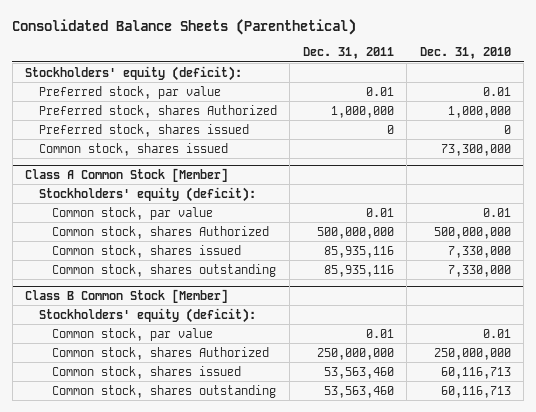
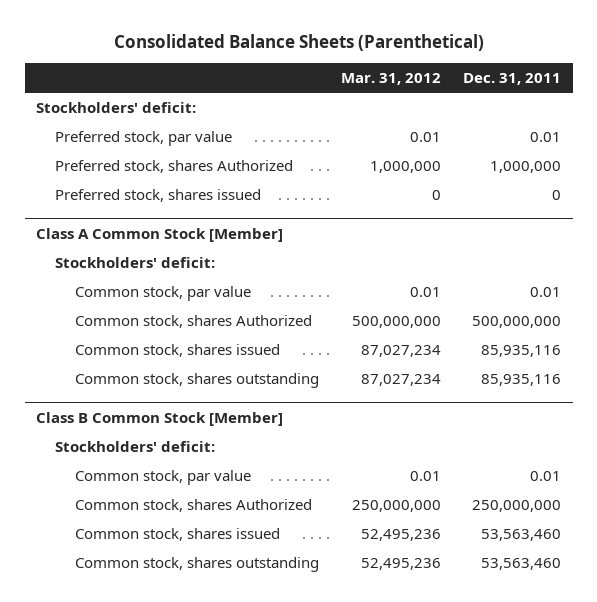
[419,47,511,60] Dec. 31, 2010 -> none
none -> [340,72,441,85] Mar. 31, 2012
[25,65,243,81] Stockholders' equity (deficit): -> [35,102,196,114] Stockholders' deficit:
[38,142,228,156] Common stock, shares issued -> none
[38,186,256,202] Stockholders' equity (deficit): -> [55,257,216,269] Stockholders' deficit:
[38,307,256,323] Stockholders' equity (deficit): -> [55,441,216,453] Stockholders' deficit:

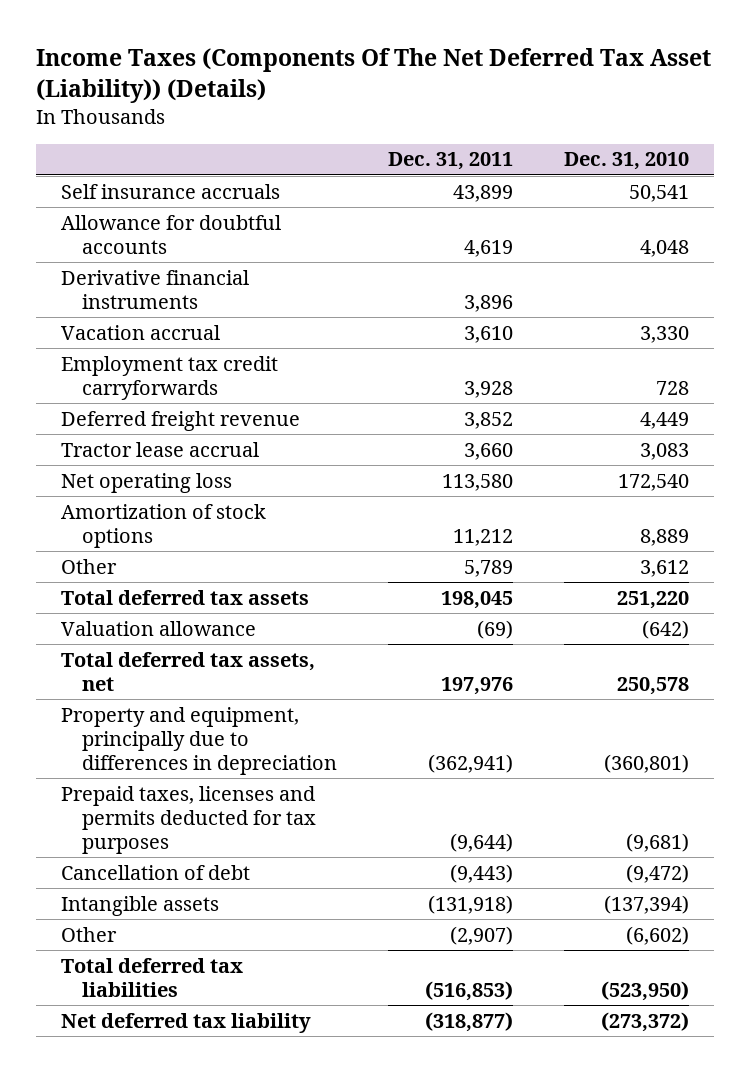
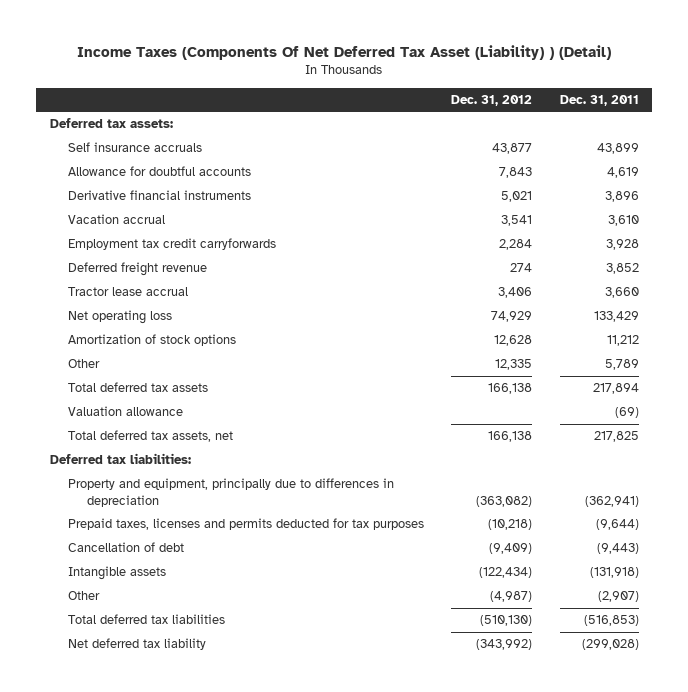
[35,48,711,104] Income Taxes (Components Of The Net Deferred Tax Asset (Liability)) (Details) -> [77,44,612,60] Income Taxes (Components Of Net Deferred Tax Asset (Liability) ) (Detail)
[563,152,689,171] Dec. 31, 2010 -> none
none -> [451,95,533,107] Dec. 31, 2012
none -> [49,118,173,129] Deferred tax assets:
[442,473,514,491] 113,580 -> [593,311,639,323] 133,429
[441,590,514,609] 198,045 -> [592,383,639,395] 217,894
[441,676,514,695] 197,976 -> [593,431,639,443] 217,825
none -> [49,453,191,465] Deferred tax liabilities:
[425,1011,514,1032] (318,877) -> [581,639,639,651] (299,028)

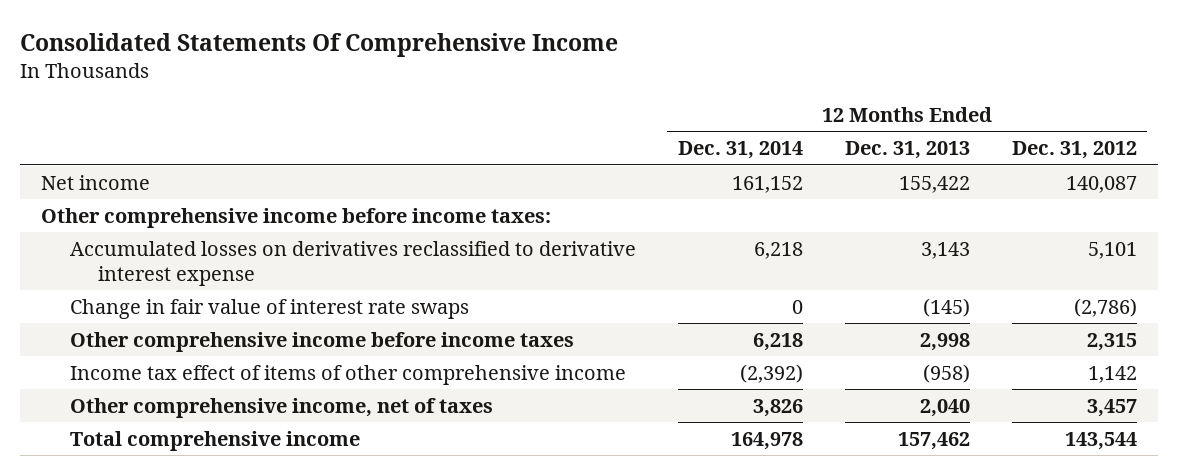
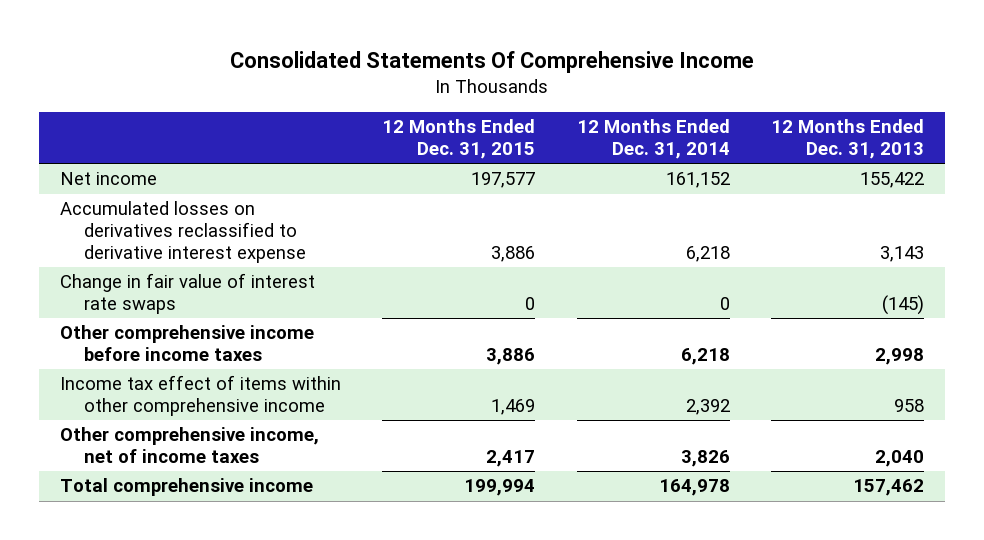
[1011,141,1137,160] Dec. 31, 2012 -> none
none -> [382,119,536,160] 12 Months Ended Dec. 31, 2015
[41,207,552,228] Other comprehensive income before income taxes: -> none
[69,364,626,385] Income tax effect of items of other comprehensive income -> [59,375,341,417] Income tax effect of items within other comprehensive income
[739,363,803,383] (2,392) -> [685,399,730,416] 2,392
[922,363,970,383] (958) -> [894,399,925,413] 958
[69,397,493,418] Other comprehensive income, net of taxes -> [59,427,319,464] Other comprehensive income, net of income taxes

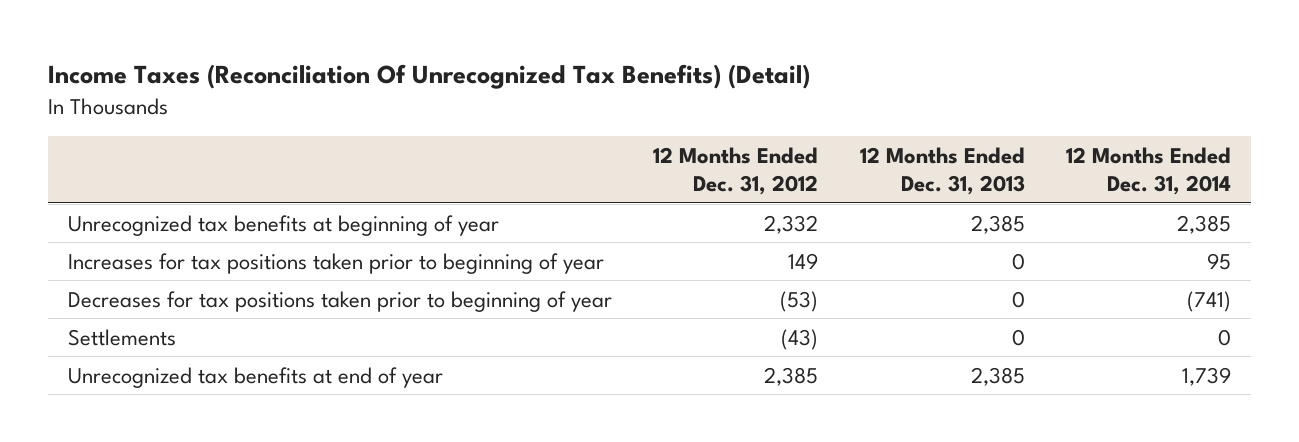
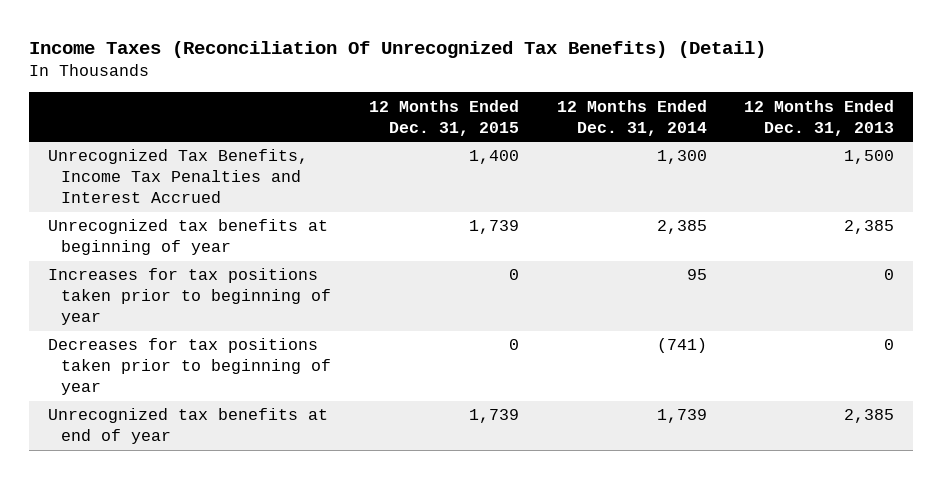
[653,146,819,196] 12 Months Ended Dec. 31, 2012 -> none
none -> [368,99,519,136] 12 Months Ended Dec. 31, 2015
none -> [47,149,308,204] Unrecognized Tax Benefits, Income Tax Penalties and Interest Accrued
[68,328,177,346] Settlements -> none

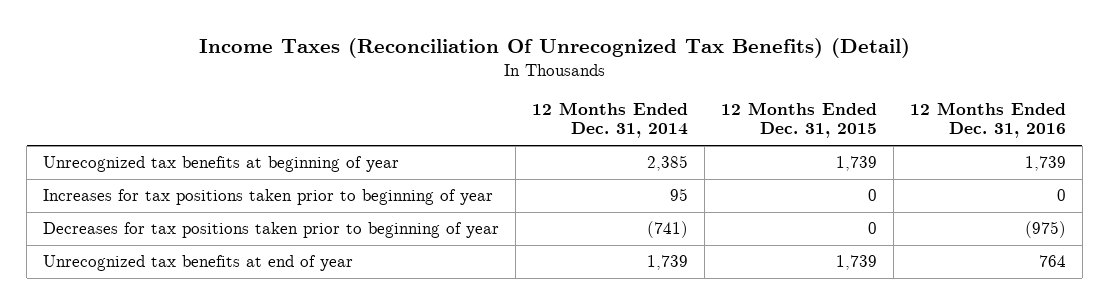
[744,99,895,136] 12 Months Ended Dec. 31, 2013 -> none
none -> [909,101,1066,139] 12 Months Ended Dec. 31, 2016
[47,149,308,204] Unrecognized Tax Benefits, Income Tax Penalties and Interest Accrued -> none

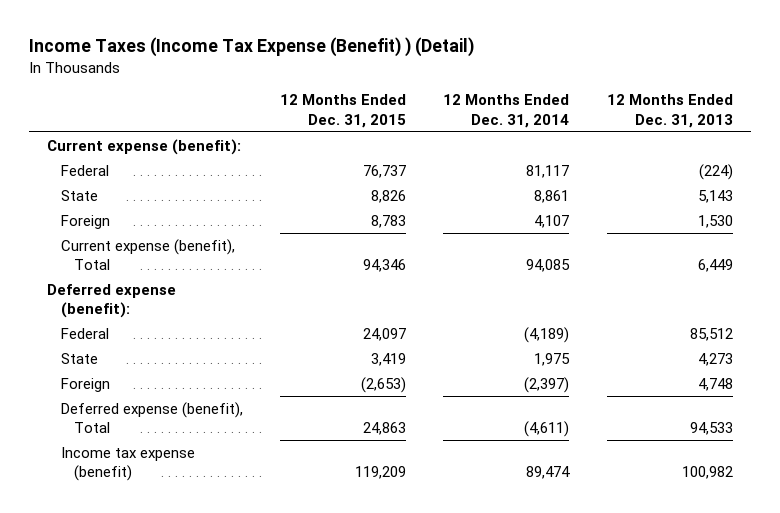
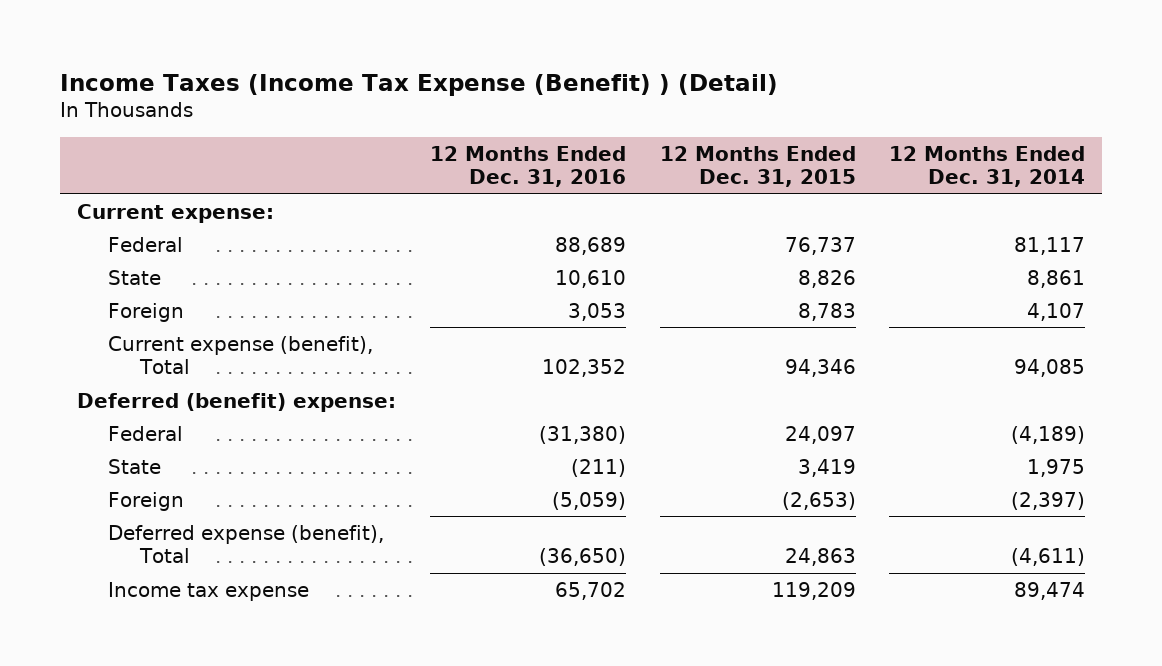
[606,94,733,128] 12 Months Ended Dec. 31, 2013 -> none
none -> [429,146,626,188] 12 Months Ended Dec. 31, 2016
[47,138,242,155] Current expense (benefit): -> [76,203,274,223] Current expense:
[47,283,177,318] Deferred expense (benefit): -> [76,392,396,412] Deferred (benefit) expense:
[60,446,195,481] Income tax expense (benefit) -> [108,581,310,601] Income tax expense

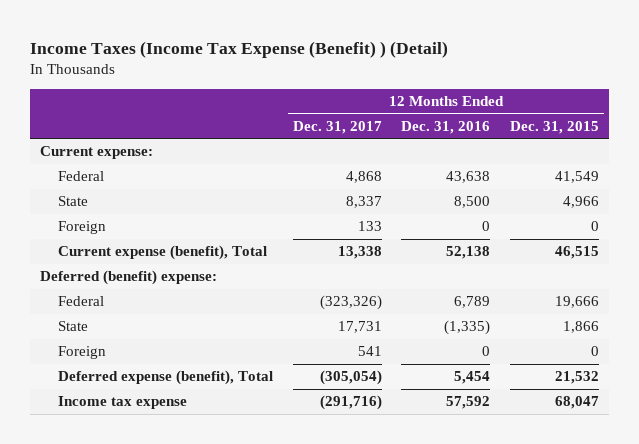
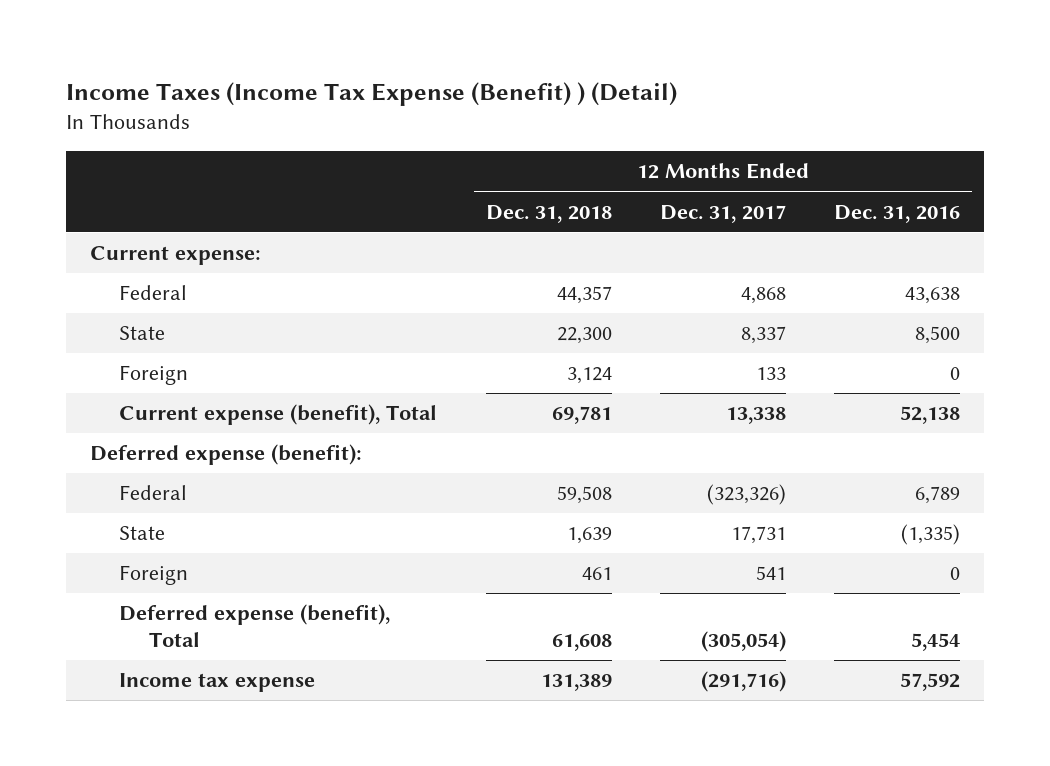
[509,120,599,134] Dec. 31, 2015 -> none
none -> [485,204,612,223] Dec. 31, 2018
[40,270,218,286] Deferred (benefit) expense: -> [90,444,363,466] Deferred expense (benefit):

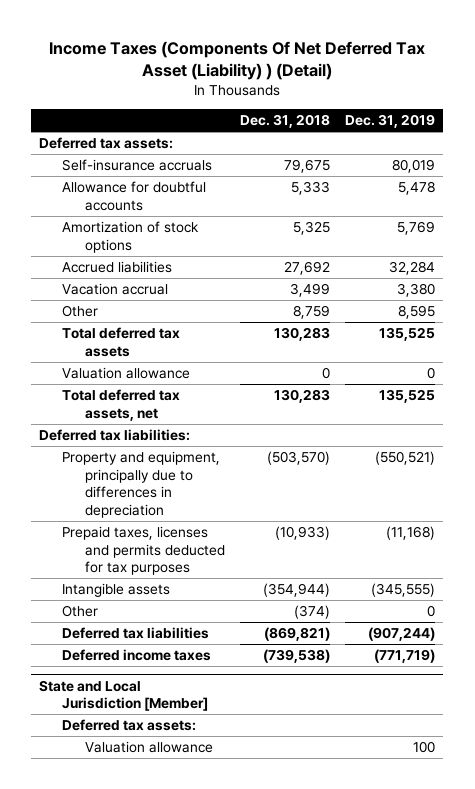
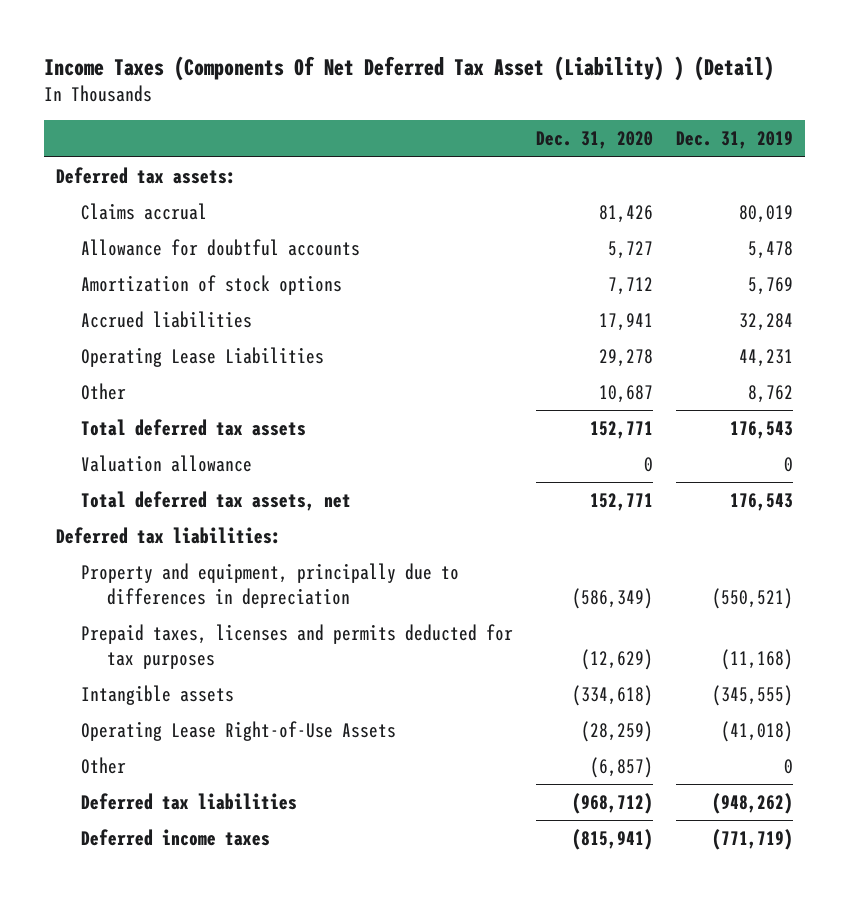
[240,114,331,129] Dec. 31, 2018 -> none
none -> [536,131,654,150] Dec. 31, 2020
[61,159,212,172] Self-insurance accruals -> [81,202,208,220] Claims accrual
[61,283,168,296] Vacation accrual -> none
none -> [81,346,325,367] Operating Lease Liabilities
[398,305,436,320] 8,595 -> [748,384,794,403] 8,762
[379,327,436,342] 135,525 -> [730,420,794,439] 176,543
[379,389,436,404] 135,525 -> [730,492,794,511] 176,543
none -> [81,720,397,741] Operating Lease Right-of-Use Assets
[368,627,436,642] (907,244) -> [712,792,794,814] (948,262)
[39,679,208,712] State and Local Jurisdiction [Member] -> none
[61,719,196,732] Deferred tax assets: -> none
[84,741,213,754] Valuation allowance -> none

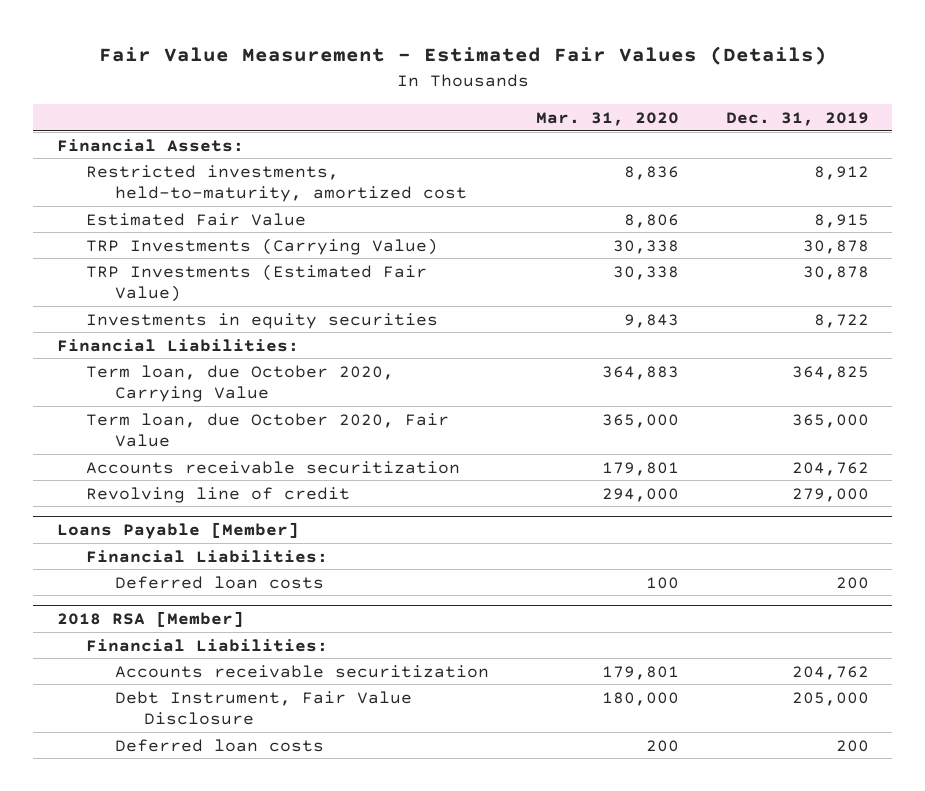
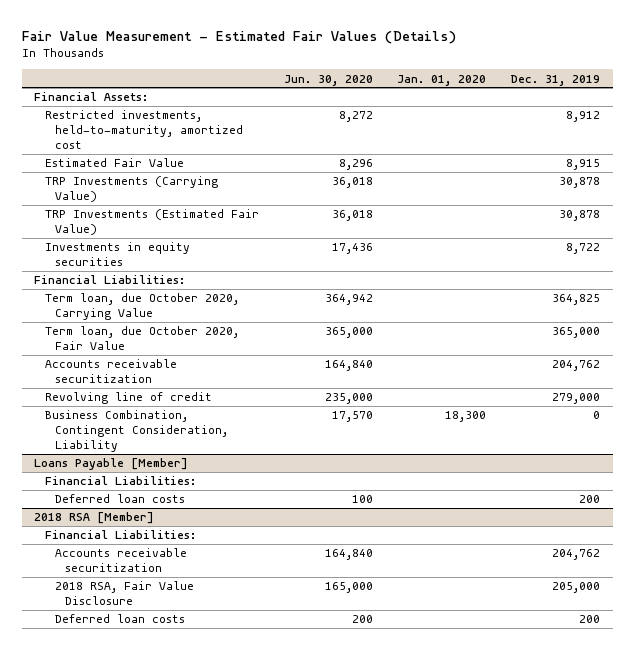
[535,111,679,126] Mar. 31, 2020 -> none
none -> [283,74,373,86] Jun. 30, 2020
none -> [397,74,487,86] Jan. 01, 2020
none -> [44,410,229,453] Business Combination, Contingent Consideration, Liability
[114,690,412,725] Debt Instrument, Fair Value Disclosure -> [55,581,195,606] 2018 RSA, Fair Value Disclosure

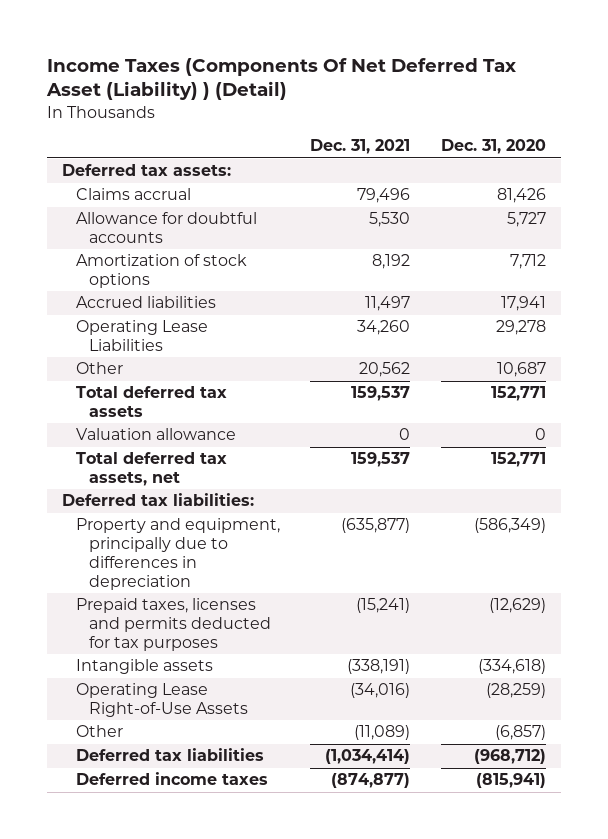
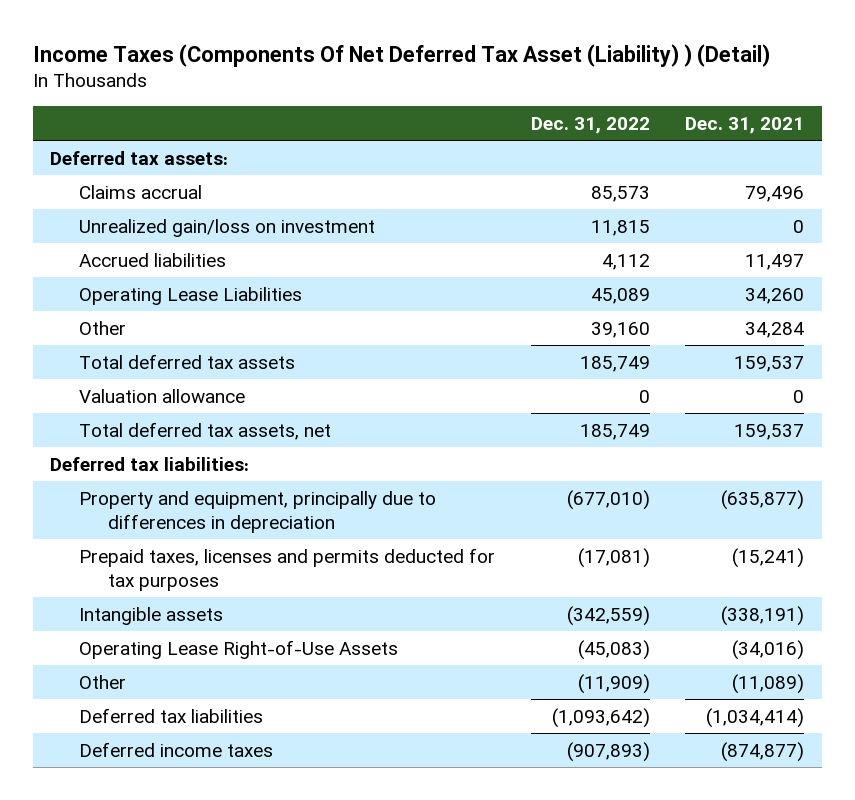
[440,139,546,155] Dec. 31, 2020 -> none
none -> [530,116,650,134] Dec. 31, 2022
[75,212,257,244] Allowance for doubtful accounts -> none
[75,254,247,289] Amortization of stock options -> none
none -> [79,218,376,237] Unrealized gain/loss on investment
[359,362,411,378] 20,562 -> [745,321,805,338] 34,284

